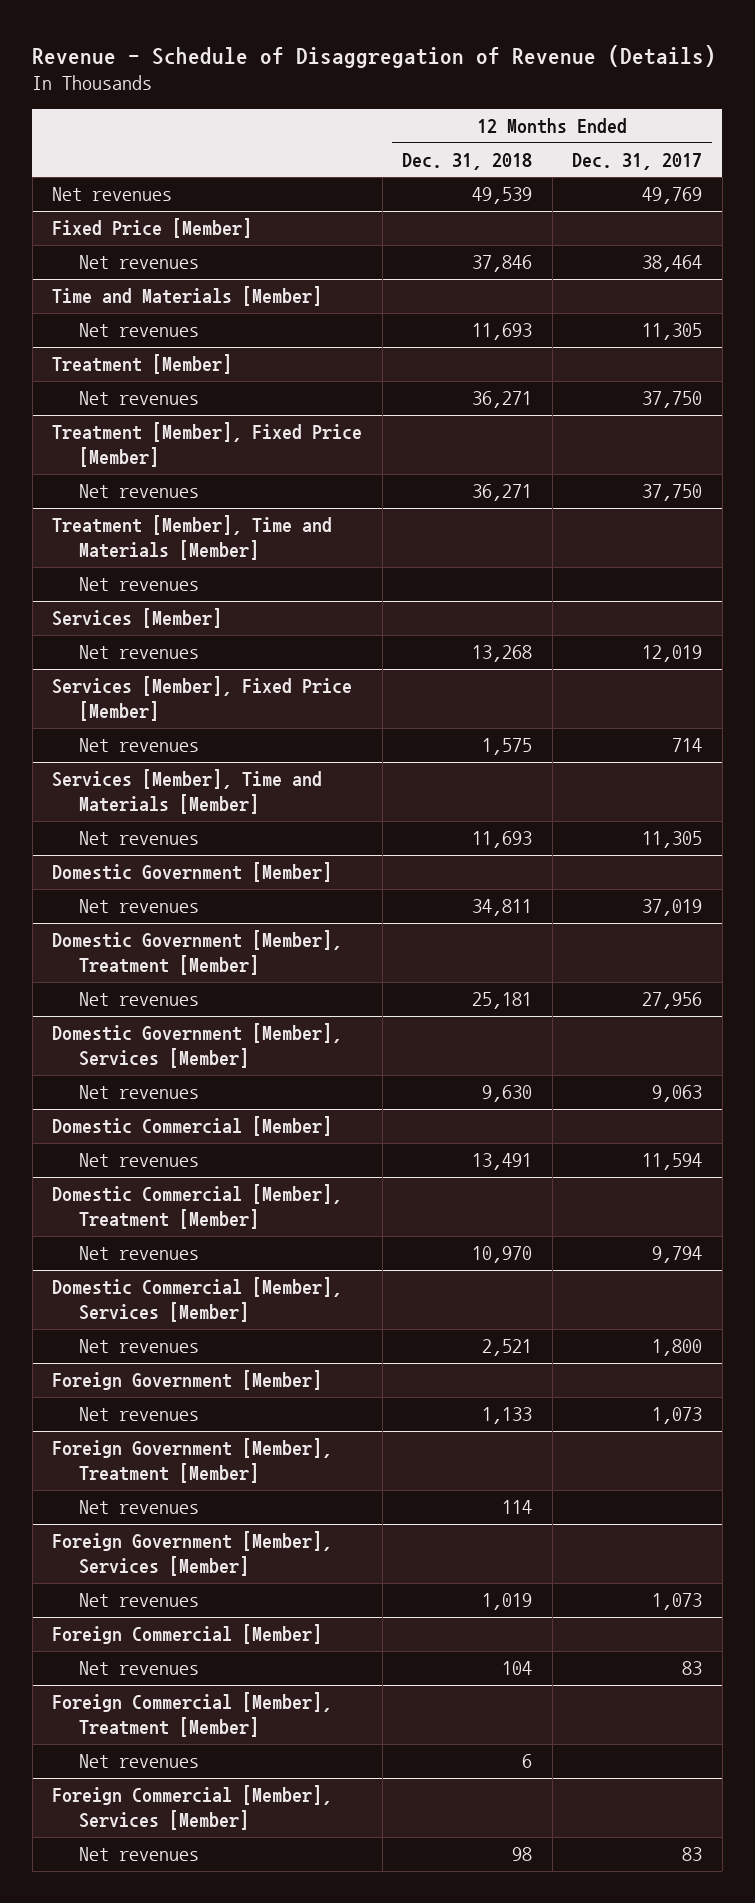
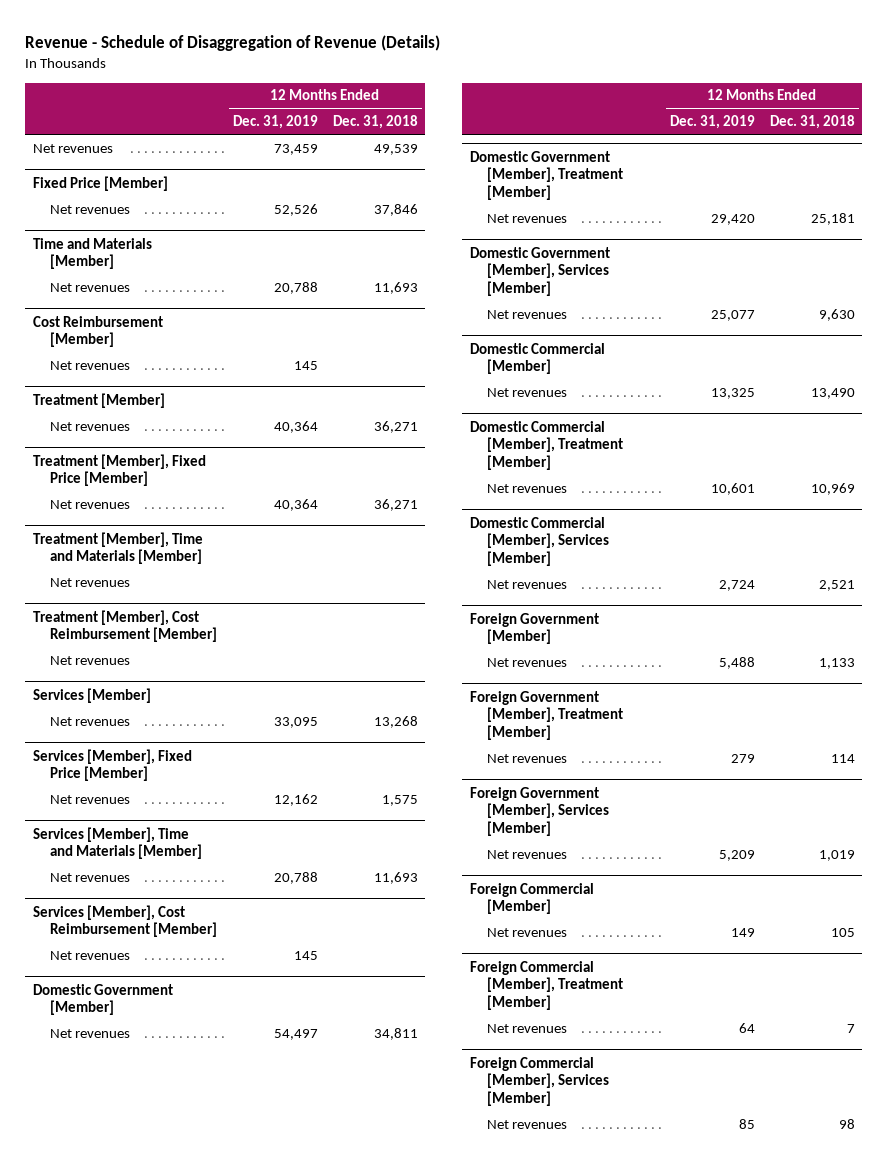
[572,152,703,170] Dec. 31, 2017 -> none
none -> [232,115,318,130] Dec. 31, 2019
none -> [32,315,163,348] Cost Reimbursement [Member]
none -> [50,360,131,370] Net revenues
none -> [32,609,218,643] Treatment [Member], Cost Reimbursement [Member]
none -> [50,655,131,665] Net revenues
none -> [32,904,218,938] Services [Member], Cost Reimbursement [Member]
none -> [50,950,131,960] Net revenues
[472,1153,533,1171] 13,491 -> [810,387,855,399] 13,490
[472,1246,533,1264] 10,970 -> [810,482,855,495] 10,969
[502,1661,533,1676] 104 -> [830,927,855,937] 105
[522,1754,533,1769] 6 -> [846,1023,855,1033] 7

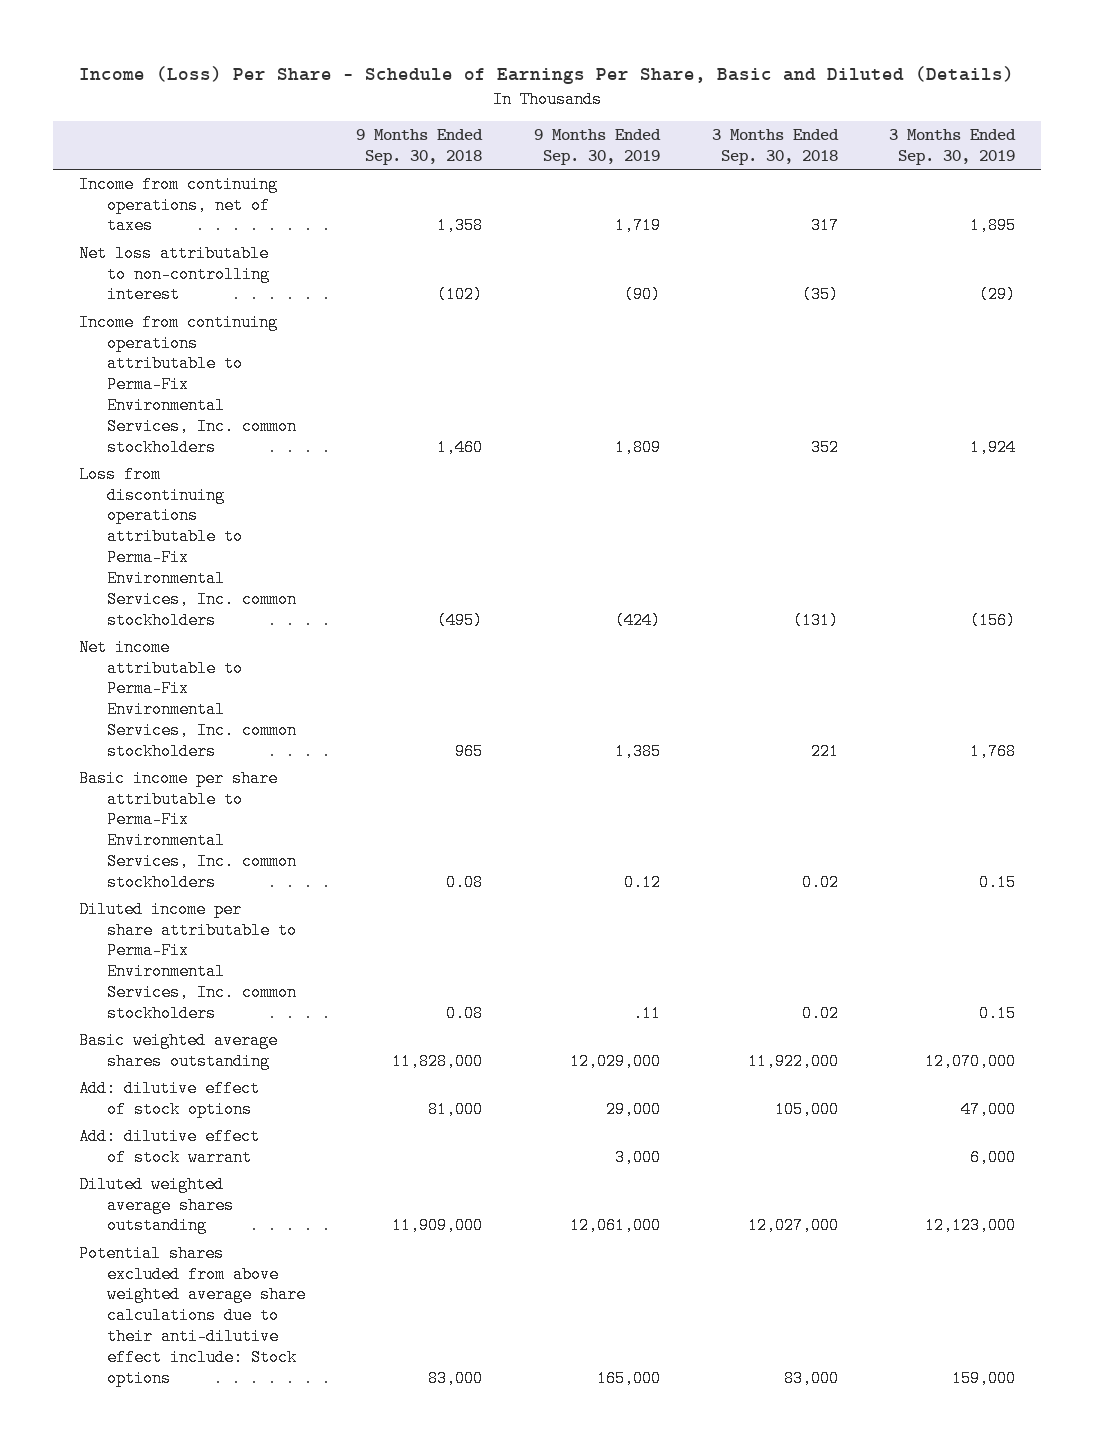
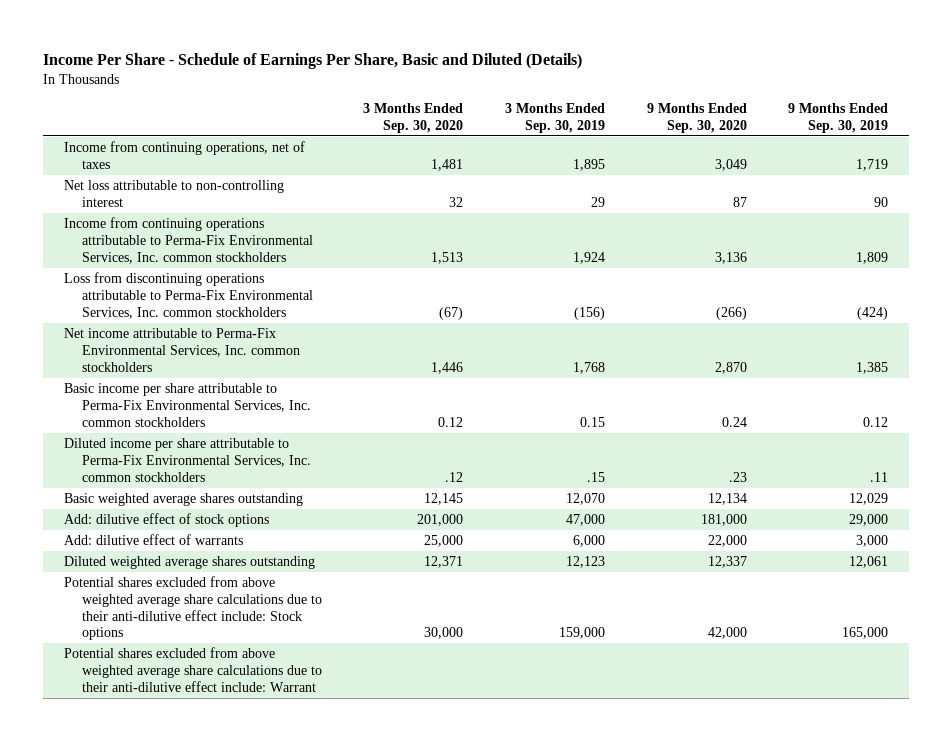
[79,66,1015,85] Income (Loss) Per Share - Schedule of Earnings Per Share, Basic and Diluted (Details) -> [42,52,582,69] Income Per Share - Schedule of Earnings Per Share, Basic and Diluted (Details)
[356,129,484,166] 9 Months Ended Sep. 30, 2018 -> none
[711,129,839,166] 3 Months Ended Sep. 30, 2018 -> none
none -> [363,102,464,133] 3 Months Ended Sep. 30, 2020
none -> [646,102,747,133] 9 Months Ended Sep. 30, 2020
[624,286,662,304] (90) -> [874,196,889,207] 90
[979,286,1017,304] (29) -> [591,196,606,207] 29
[979,1004,1017,1022] 0.15 -> [587,471,606,482] .15
[570,1052,662,1070] 12,029,000 -> [849,493,889,506] 12,029
[925,1052,1017,1070] 12,070,000 -> [566,493,606,506] 12,070
[78,1127,260,1166] Add: dilutive effect of stock warrant -> [63,534,243,546] Add: dilutive effect of warrants
[570,1217,662,1235] 12,061,000 -> [849,556,889,569] 12,061
[925,1217,1017,1235] 12,123,000 -> [566,556,606,569] 12,123
none -> [63,647,322,692] Potential shares excluded from above weighted average share calculations due to their anti-dilutive effect include: Warrant

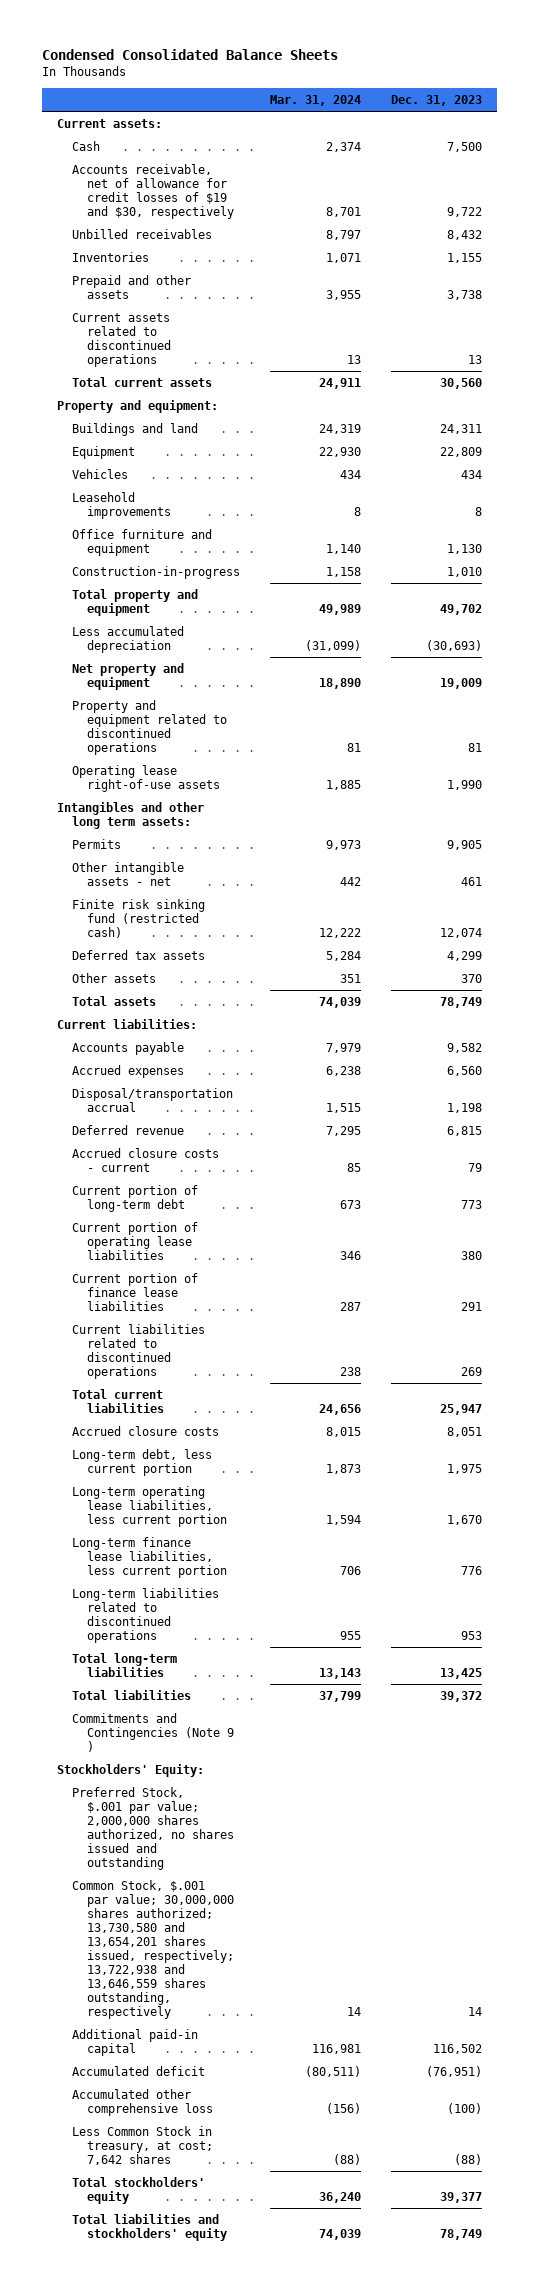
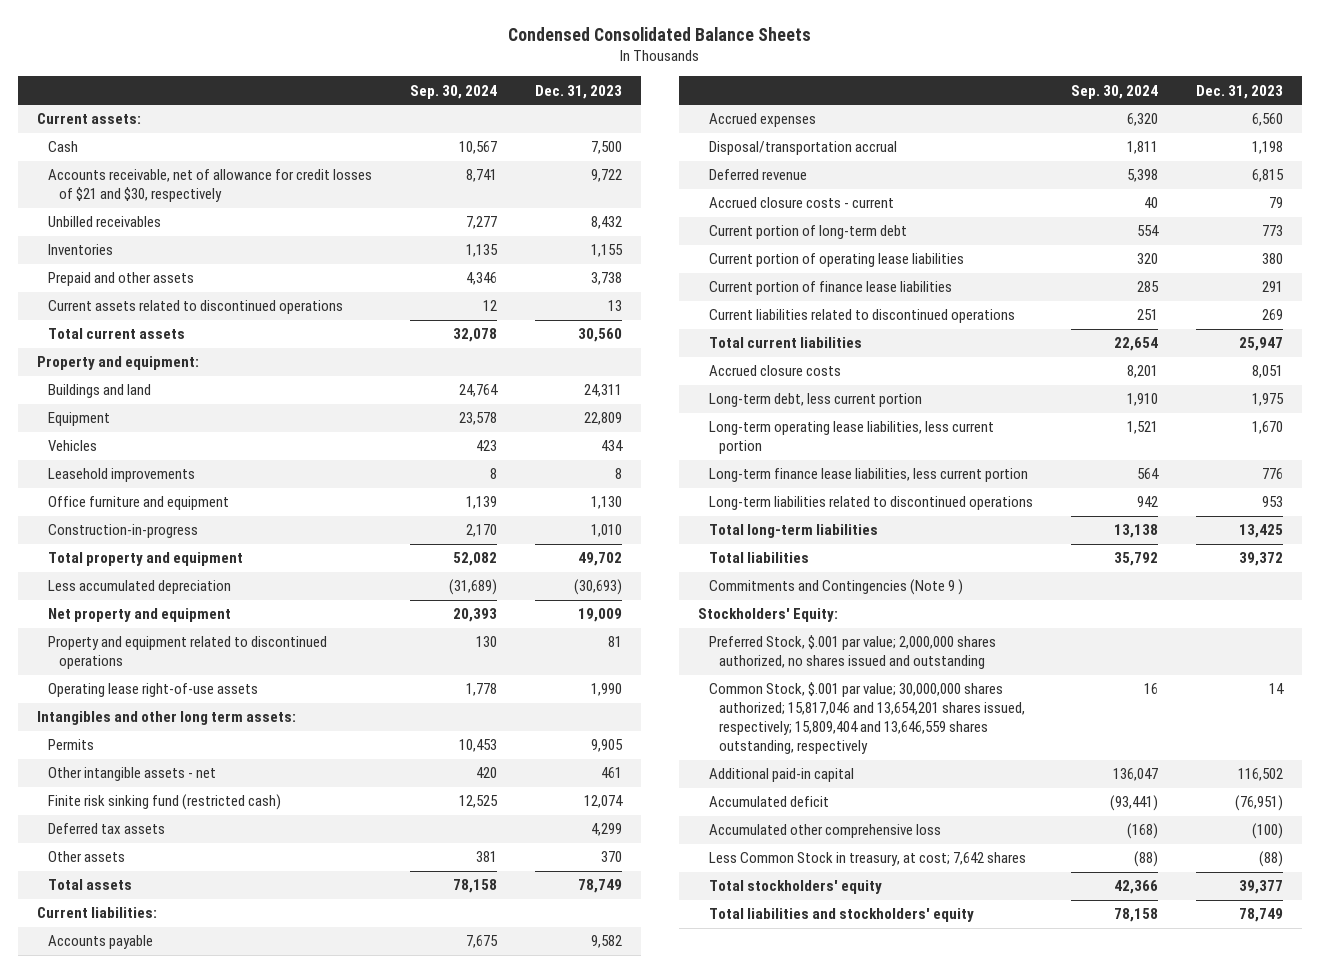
[269,95,361,107] Mar. 31, 2024 -> none
none -> [409,84,497,99] Sep. 30, 2024
[71,163,234,219] Accounts receivable, net of allowance for credit losses of $19 and $30, respectively -> [47,169,372,203] Accounts receivable, net of allowance for credit losses of $21 and $30, respectively
[71,1879,234,2020] Common Stock, $.001 par value; 30,000,000 shares authorized; 13,730,580 and 13,654,201 shares issued, respectively; 13,722,938 and 13,646,559 shares outstanding, respectively -> [708,682,1026,755] Common Stock, $.001 par value; 30,000,000 shares authorized; 15,817,046 and 13,654,201 shares issued, respectively; 15,809,404 and 13,646,559 shares outstanding, respectively

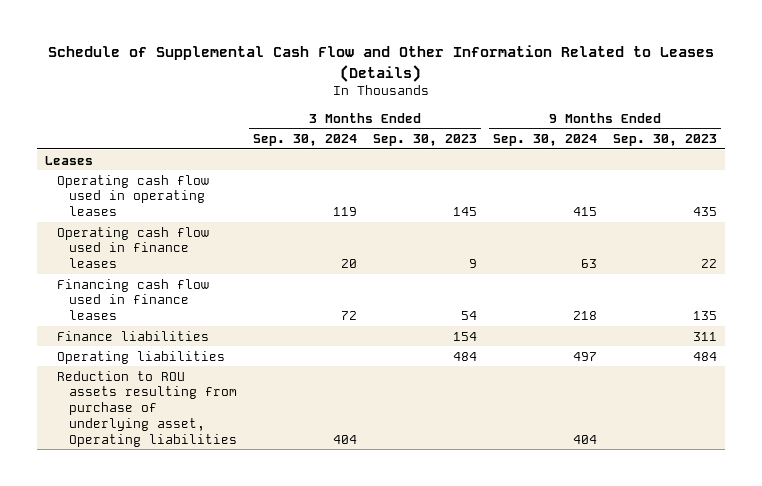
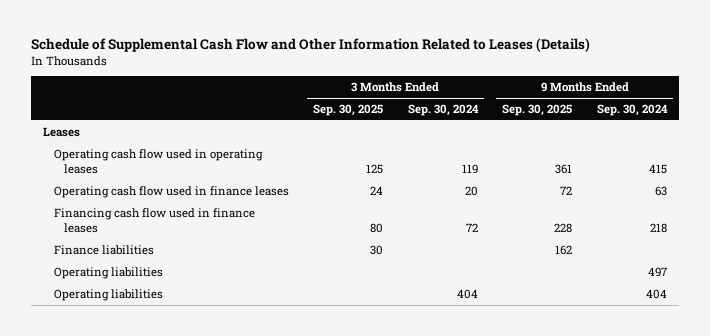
[373,134,478,147] Sep. 30, 2023 -> none
[613,134,718,147] Sep. 30, 2023 -> none
none -> [313,104,384,117] Sep. 30, 2025
none -> [502,104,573,117] Sep. 30, 2025
[57,370,238,447] Reduction to ROU assets resulting from purchase of underlying asset, Operating liabilities -> [53,289,163,302] Operating liabilities

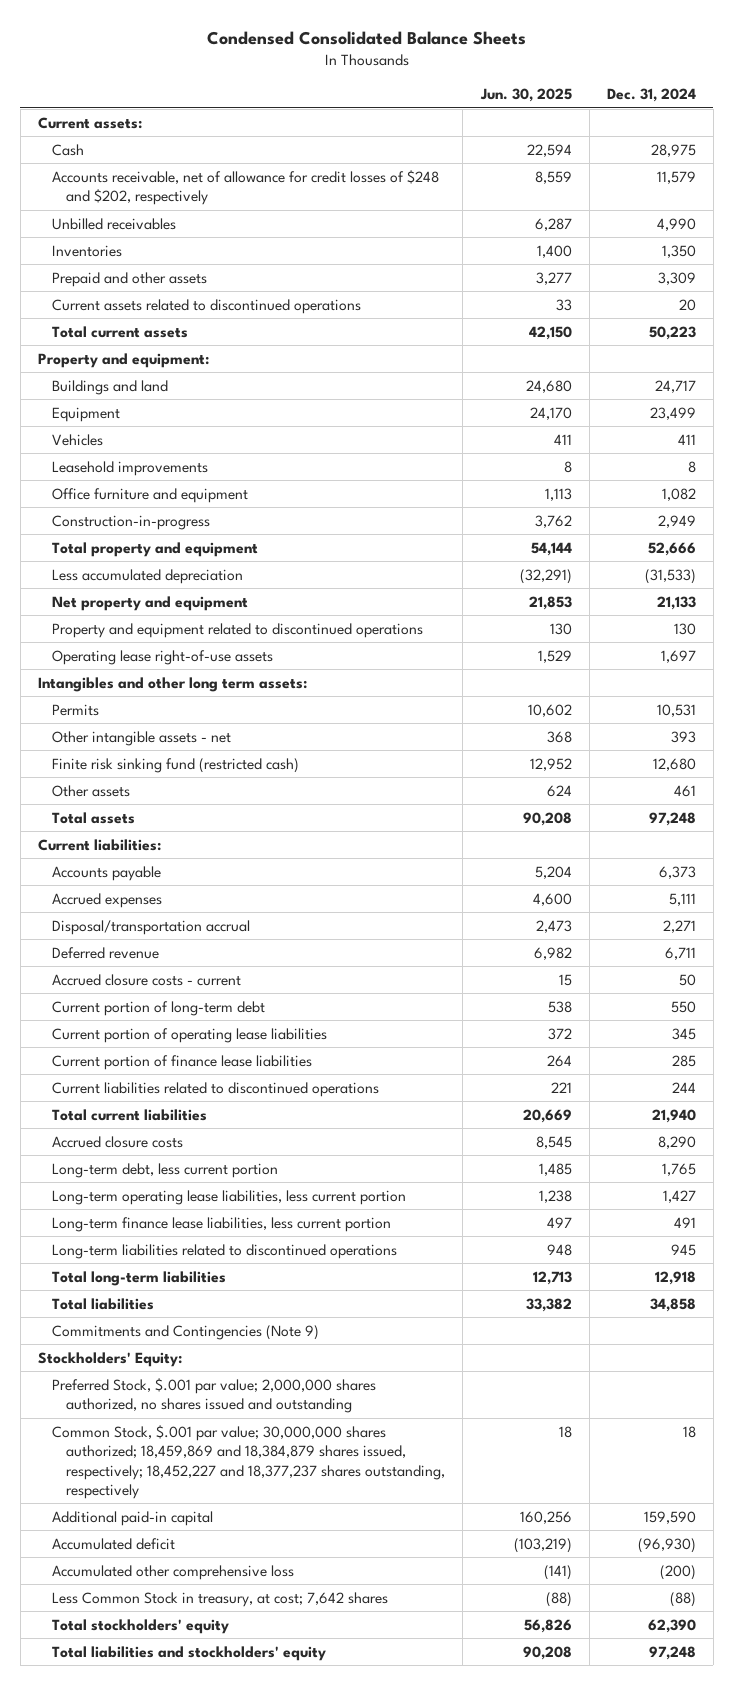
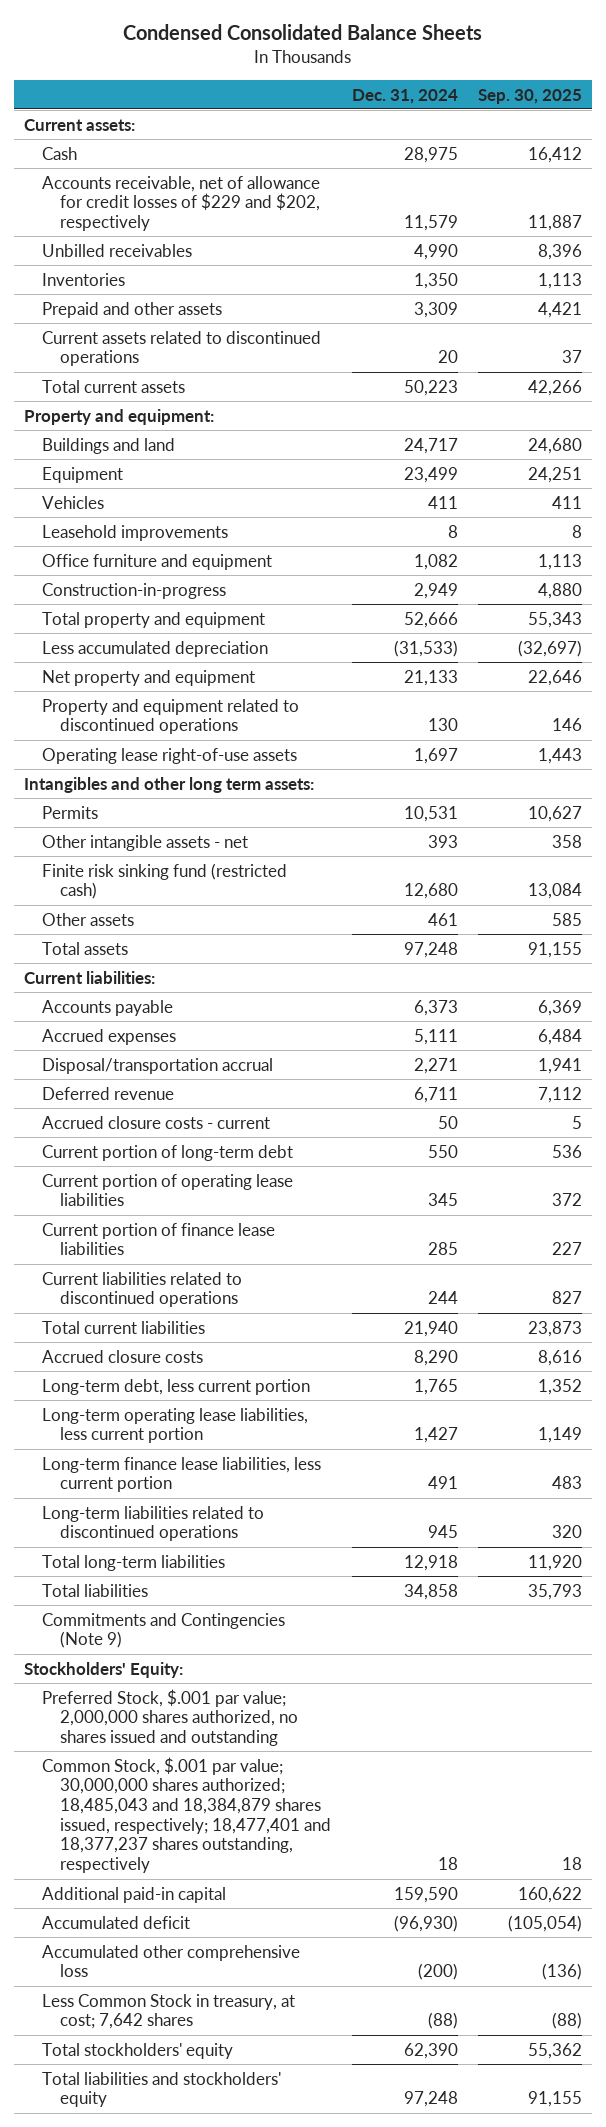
[479,88,572,103] Jun. 30, 2025 -> none
none -> [478,88,583,104] Sep. 30, 2025
[52,169,440,206] Accounts receivable, net of allowance for credit losses of $248 and $202, respectively -> [42,175,321,232] Accounts receivable, net of allowance for credit losses of $229 and $202, respectively
[52,1424,446,1499] Common Stock, $.001 par value; 30,000,000 shares authorized; 18,459,869 and 18,384,879 shares issued, respectively; 18,452,227 and 18,377,237 shares outstanding, respectively -> [42,1756,332,1874] Common Stock, $.001 par value; 30,000,000 shares authorized; 18,485,043 and 18,384,879 shares issued, respectively; 18,477,401 and 18,377,237 shares outstanding, respectively

